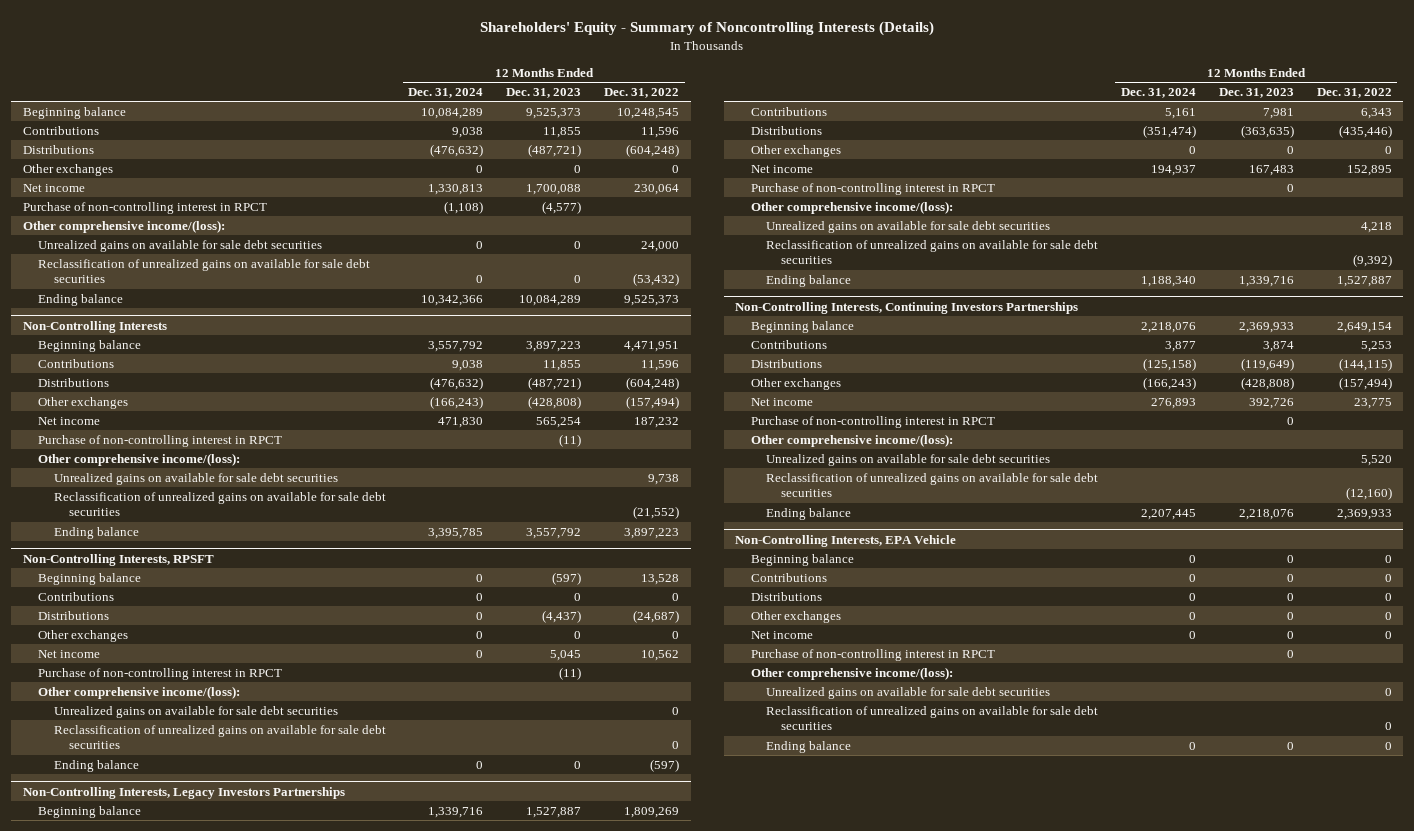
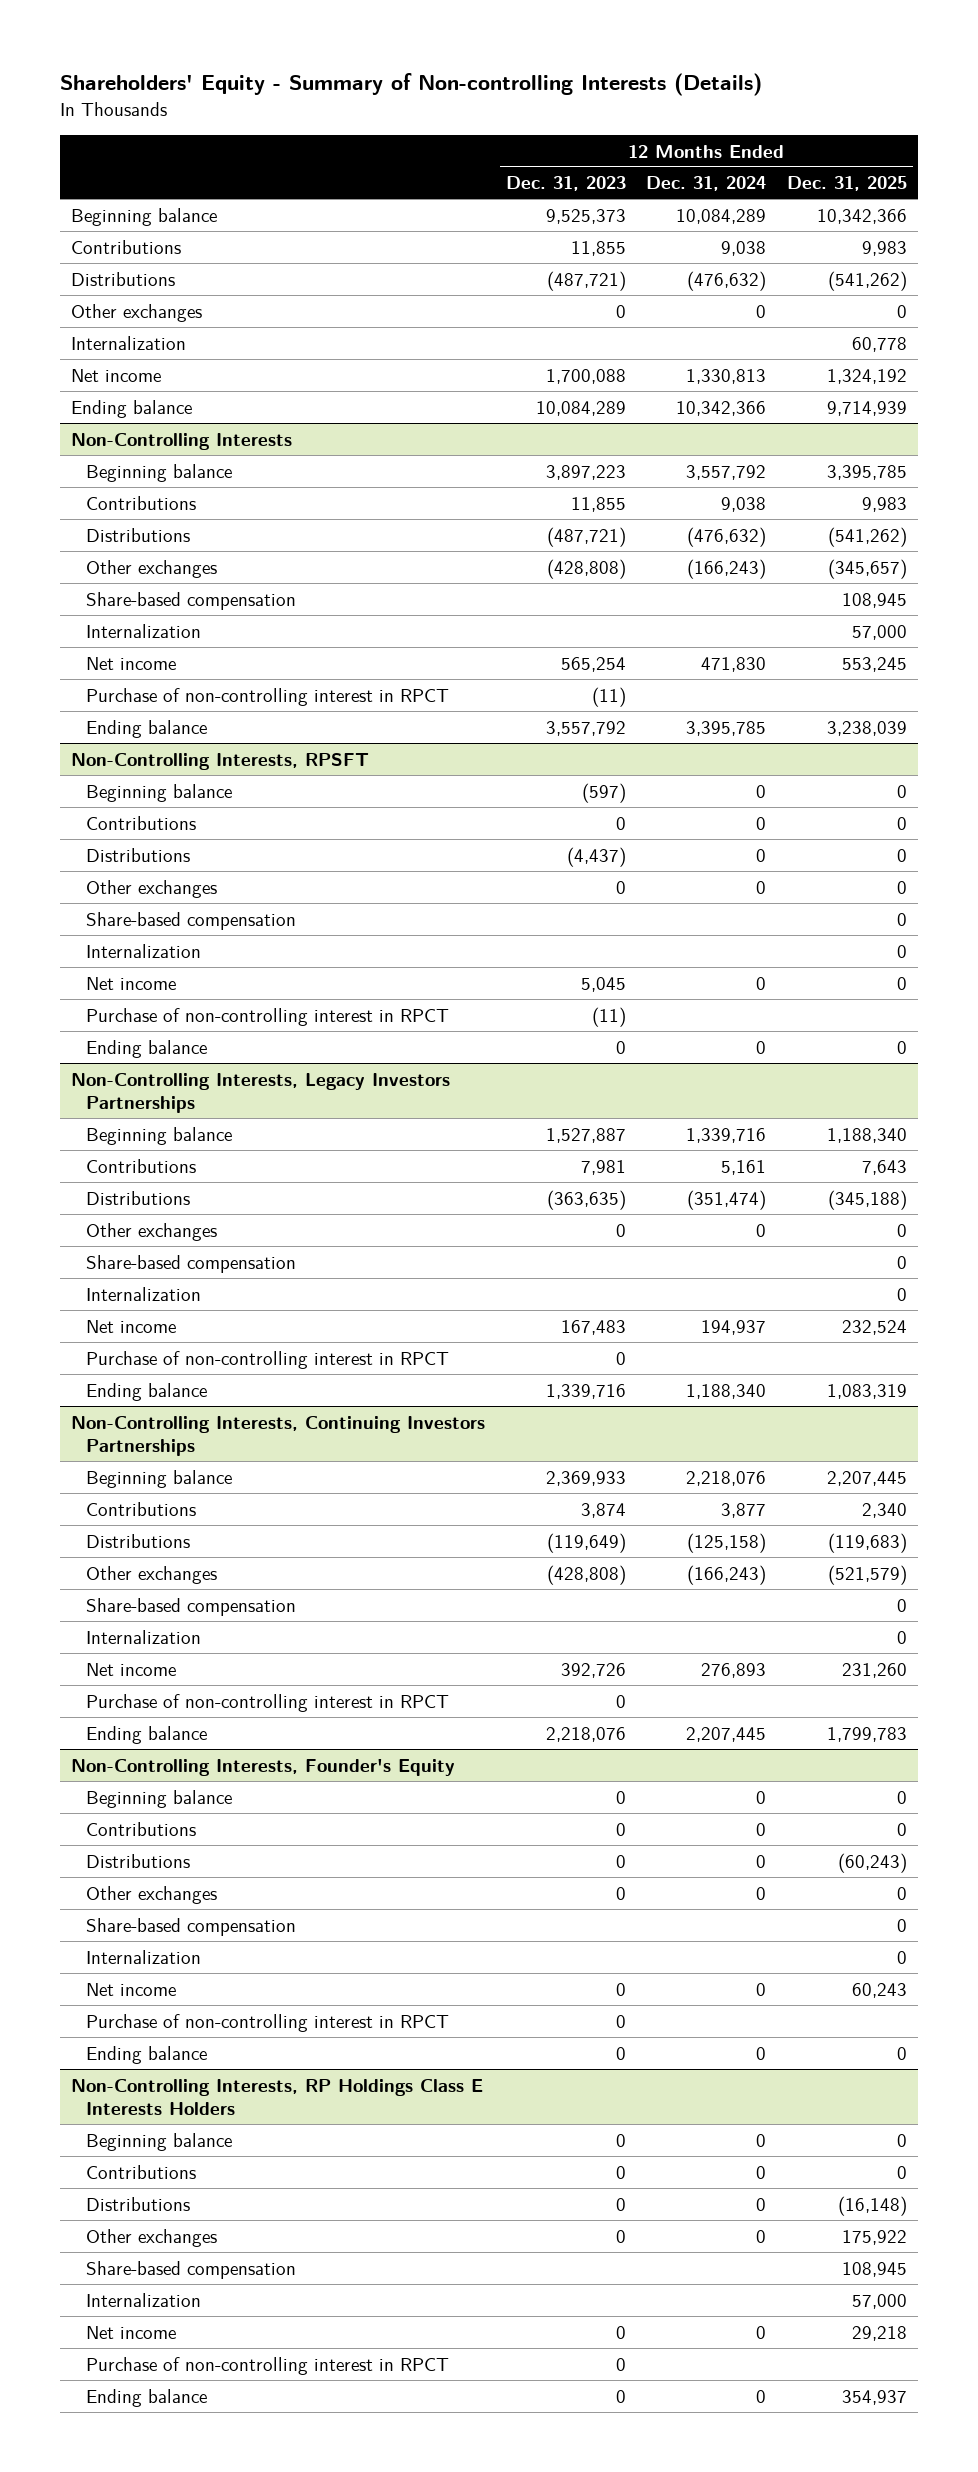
[480,20,935,36] Shareholders' Equity - Summary of Noncontrolling Interests (Details) -> [60,72,763,96] Shareholders' Equity - Summary of Non-controlling Interests (Details)
[604,87,680,98] Dec. 31, 2022 -> none
none -> [787,176,908,192] Dec. 31, 2025
none -> [70,335,186,350] Internalization
[22,201,267,214] Purchase of non-controlling interest in RPCT -> none
[22,219,225,233] Other comprehensive income/(loss): -> none
[38,239,323,252] Unrealized gains on available for sale debt securities -> none
[38,258,371,284] Reclassification of unrealized gains on available for sale debt securities -> none
none -> [86,591,297,610] Share-based compensation
none -> [86,623,202,638] Internalization
[38,452,241,466] Other comprehensive income/(loss): -> none
[53,472,338,485] Unrealized gains on available for sale debt securities -> none
[53,491,386,517] Reclassification of unrealized gains on available for sale debt securities -> none
none -> [86,911,297,930] Share-based compensation
none -> [86,943,202,958] Internalization
[38,685,241,699] Other comprehensive income/(loss): -> none
[53,705,338,718] Unrealized gains on available for sale debt securities -> none
[53,724,386,750] Reclassification of unrealized gains on available for sale debt securities -> none
none -> [86,1254,297,1273] Share-based compensation
none -> [86,1286,202,1301] Internalization
[750,200,953,214] Other comprehensive income/(loss): -> none
[765,220,1050,233] Unrealized gains on available for sale debt securities -> none
[765,239,1098,265] Reclassification of unrealized gains on available for sale debt securities -> none
none -> [86,1597,297,1616] Share-based compensation
none -> [86,1629,202,1644] Internalization
[750,433,953,447] Other comprehensive income/(loss): -> none
[765,453,1050,466] Unrealized gains on available for sale debt securities -> none
[765,472,1098,498] Reclassification of unrealized gains on available for sale debt securities -> none
[735,534,957,547] Non-Controlling Interests, EPA Vehicle -> none
none -> [70,1758,455,1776] Non-Controlling Interests, Founder's Equity
none -> [86,1917,297,1936] Share-based compensation
none -> [86,1949,202,1964] Internalization
[750,666,953,680] Other comprehensive income/(loss): -> none
[765,686,1050,699] Unrealized gains on available for sale debt securities -> none
[765,705,1098,731] Reclassification of unrealized gains on available for sale debt securities -> none
none -> [70,2078,483,2116] Non-Controlling Interests, RP Holdings Class E Interests Holders
none -> [86,2132,233,2151] Beginning balance
none -> [86,2164,197,2179] Contributions
none -> [86,2196,191,2211] Distributions
none -> [86,2228,218,2247] Other exchanges
none -> [86,2260,297,2279] Share-based compensation
none -> [86,2292,202,2307] Internalization
none -> [86,2325,177,2339] Net income
none -> [86,2356,450,2375] Purchase of non-controlling interest in RPCT
none -> [86,2388,208,2407] Ending balance

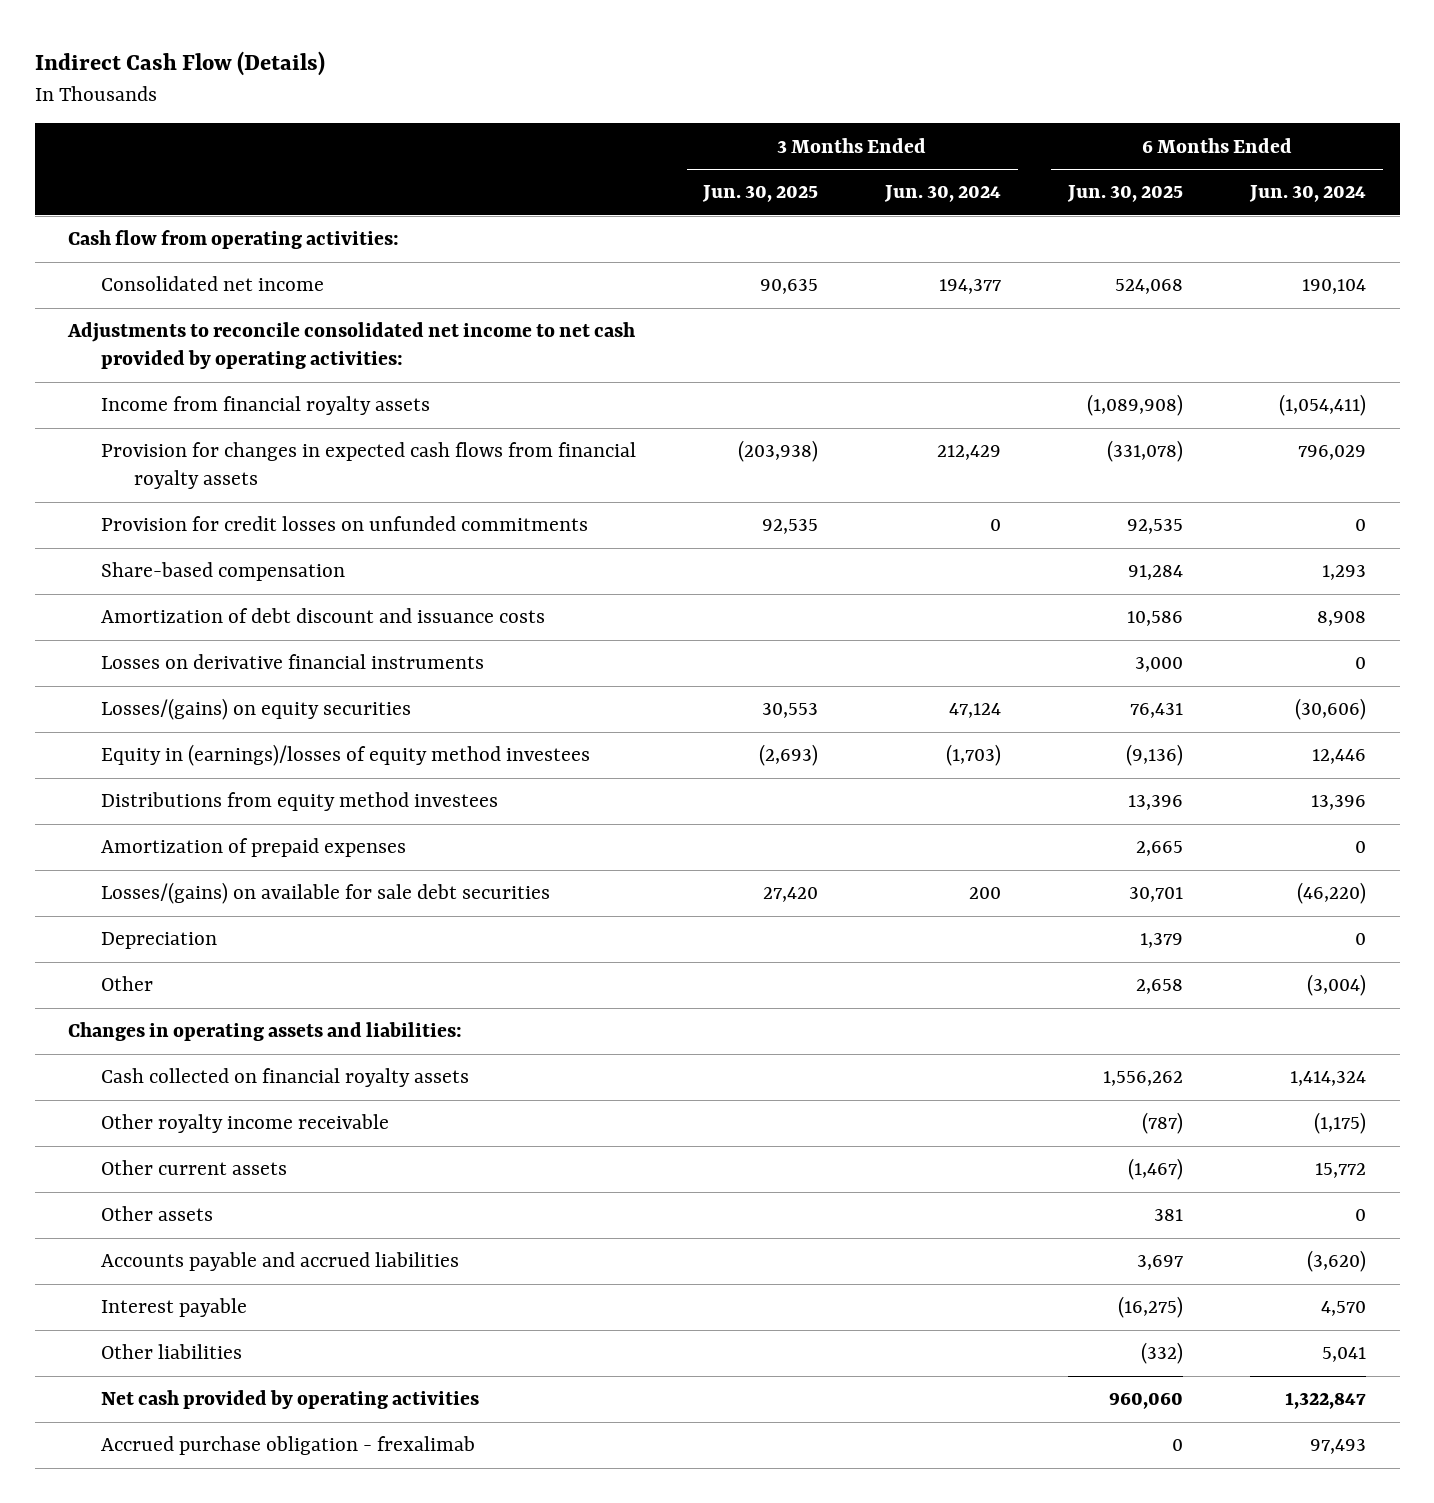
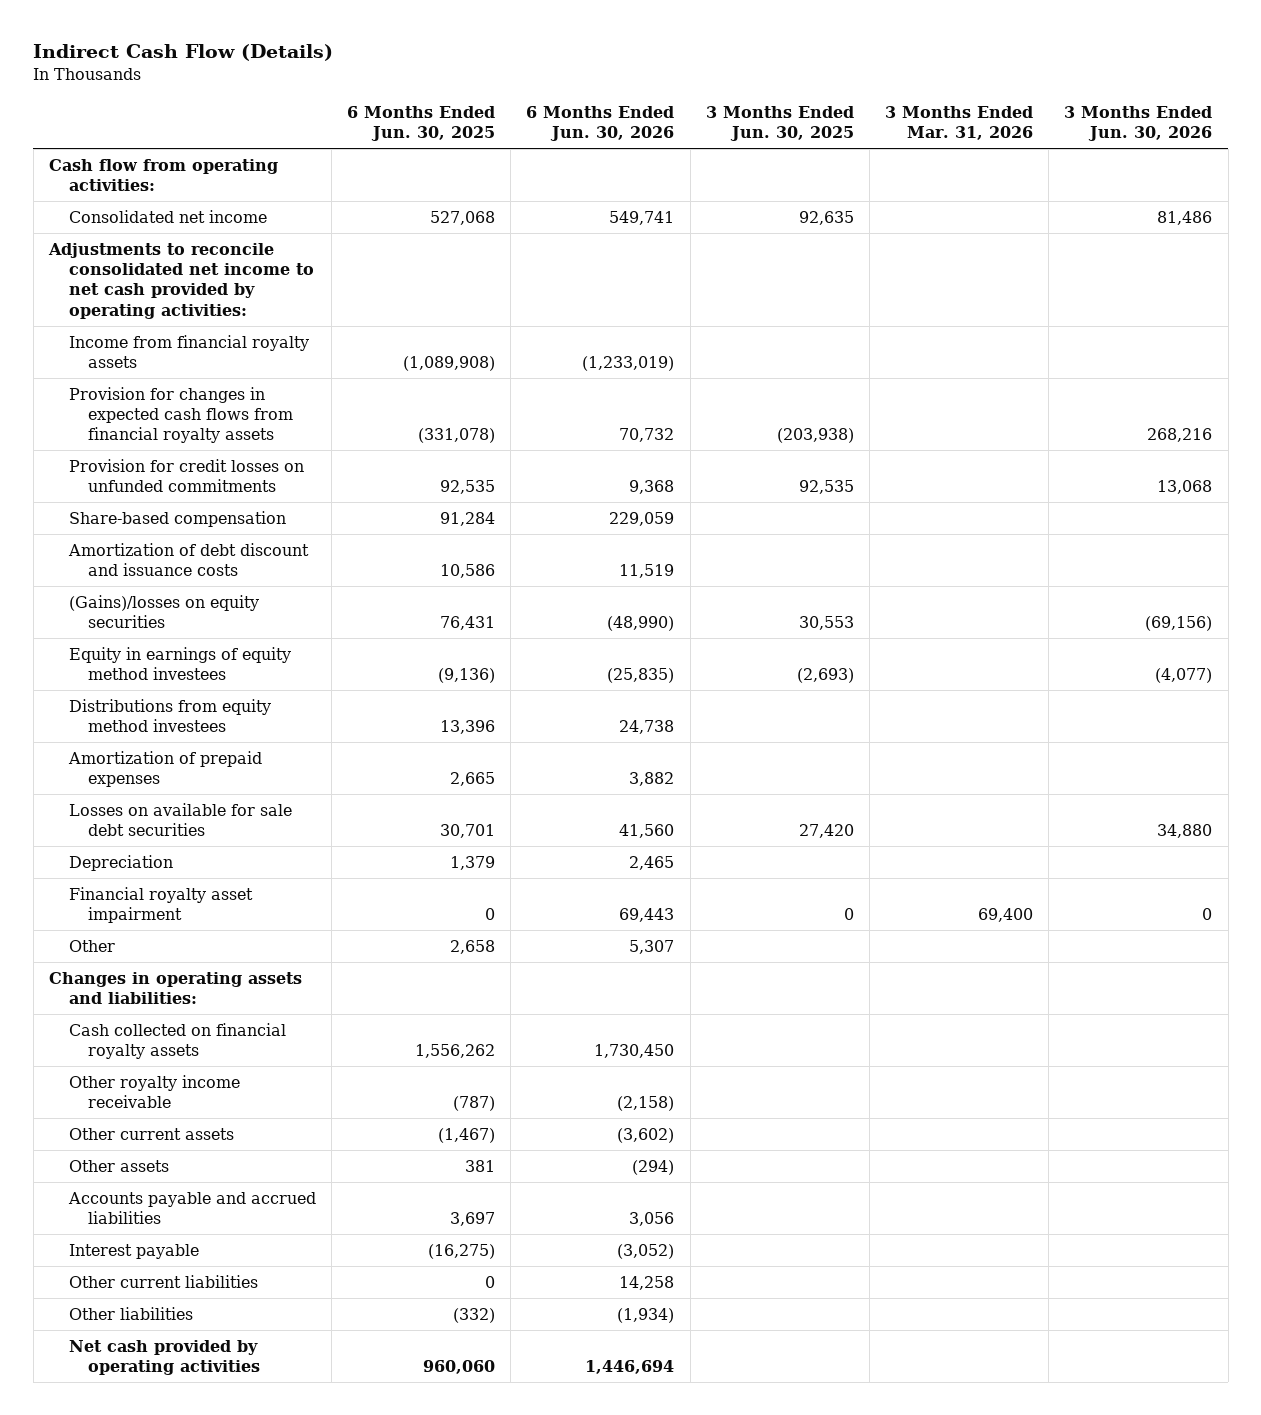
[884,185,1002,203] Jun. 30, 2024 -> none
[1249,185,1367,203] Jun. 30, 2024 -> none
none -> [526,105,675,141] 6 Months Ended Jun. 30, 2026
none -> [885,105,1034,140] 3 Months Ended Mar. 31, 2026
none -> [1064,105,1213,141] 3 Months Ended Jun. 30, 2026
[760,279,819,295] 90,635 -> [798,210,854,225] 92,635
[1115,279,1184,295] 524,068 -> [429,210,495,225] 527,068
[101,654,485,670] Losses on derivative financial instruments -> none
[101,698,412,721] Losses/(gains) on equity securities -> [68,594,259,629] (Gains)/losses on equity securities
[101,744,591,767] Equity in (earnings)/losses of equity method investees -> [68,646,291,681] Equity in earnings of equity method investees
[101,882,551,905] Losses/(gains) on available for sale debt securities -> [68,802,292,837] Losses on available for sale debt securities
none -> [68,886,253,924] Financial royalty asset impairment
none -> [68,1274,258,1288] Other current liabilities
[101,1436,476,1456] Accrued purchase obligation - frexalimab -> none

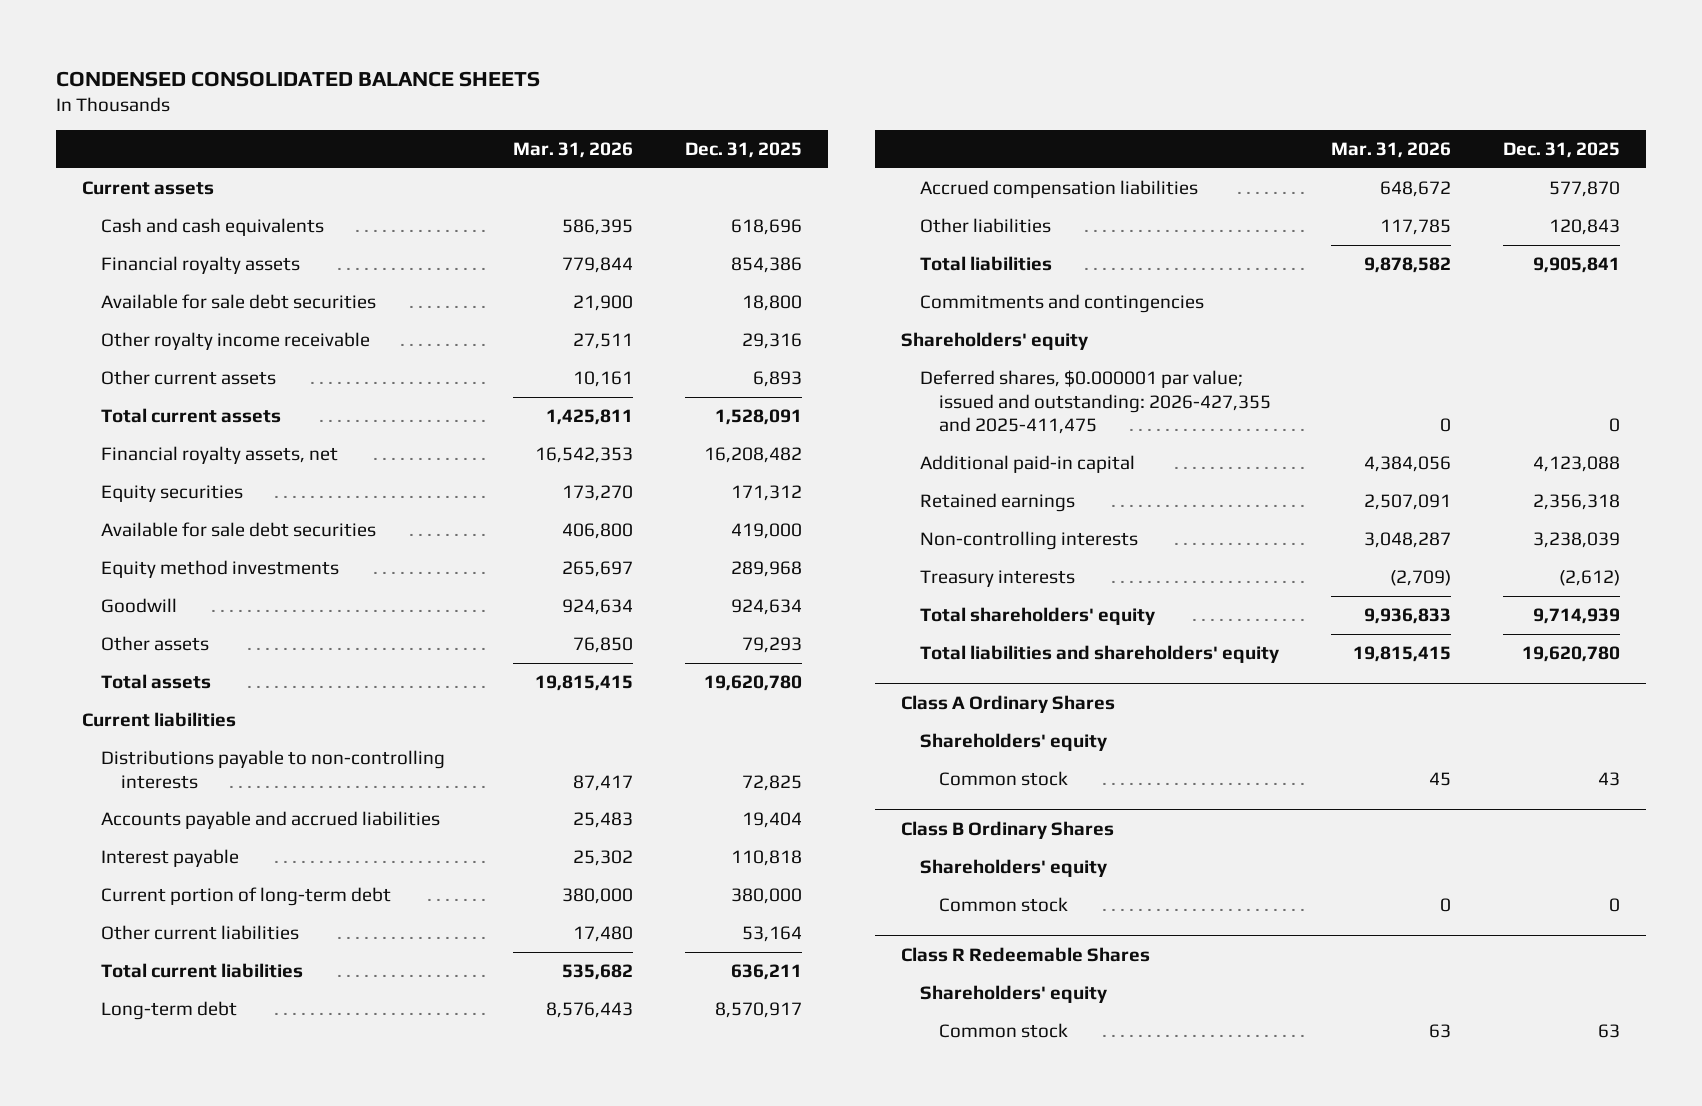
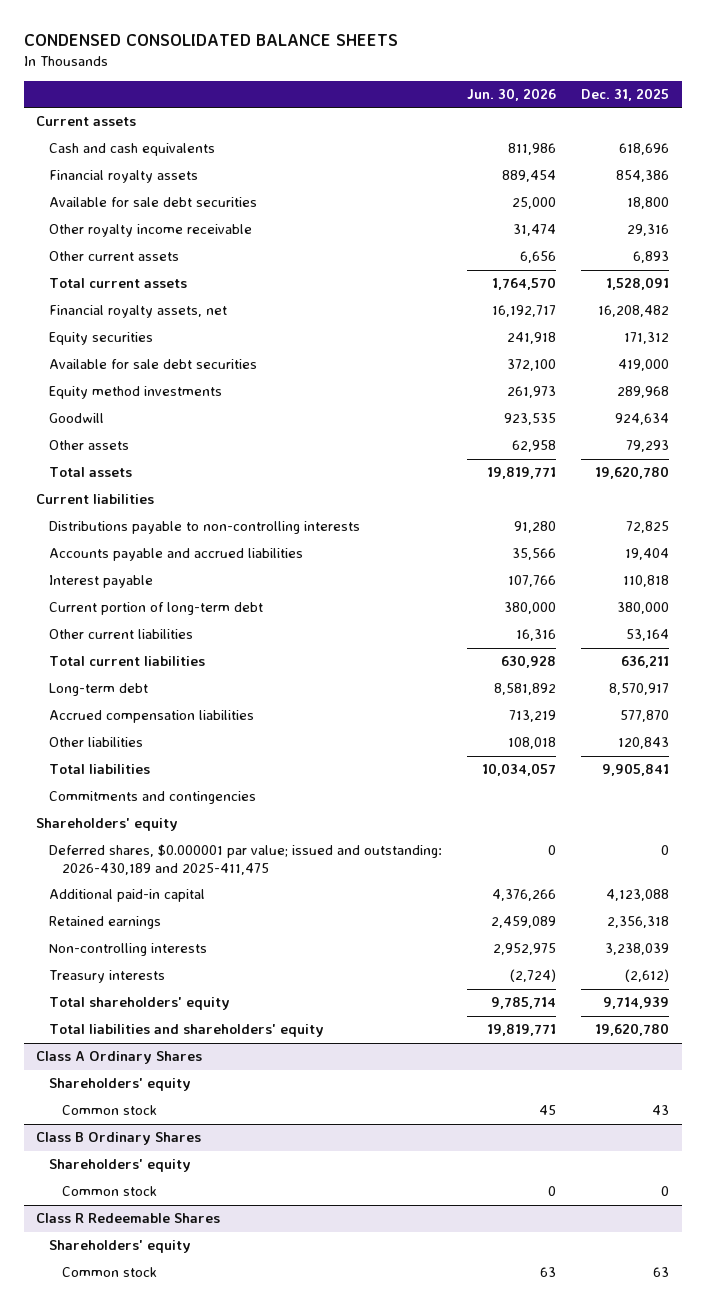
[512,142,633,159] Mar. 31, 2026 -> none
none -> [467,87,557,101] Jun. 30, 2026
[919,370,1272,435] Deferred shares, $0.000001 par value; issued and outstanding: 2026-427,355 and 2025-411,475 -> [49,844,443,875] Deferred shares, $0.000001 par value; issued and outstanding: 2026-430,189 and 2025-411,475

